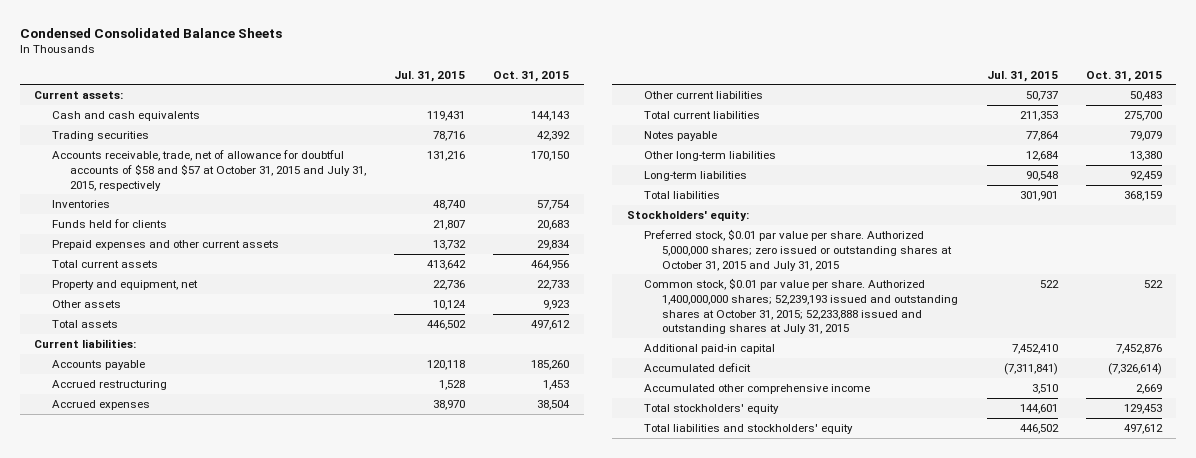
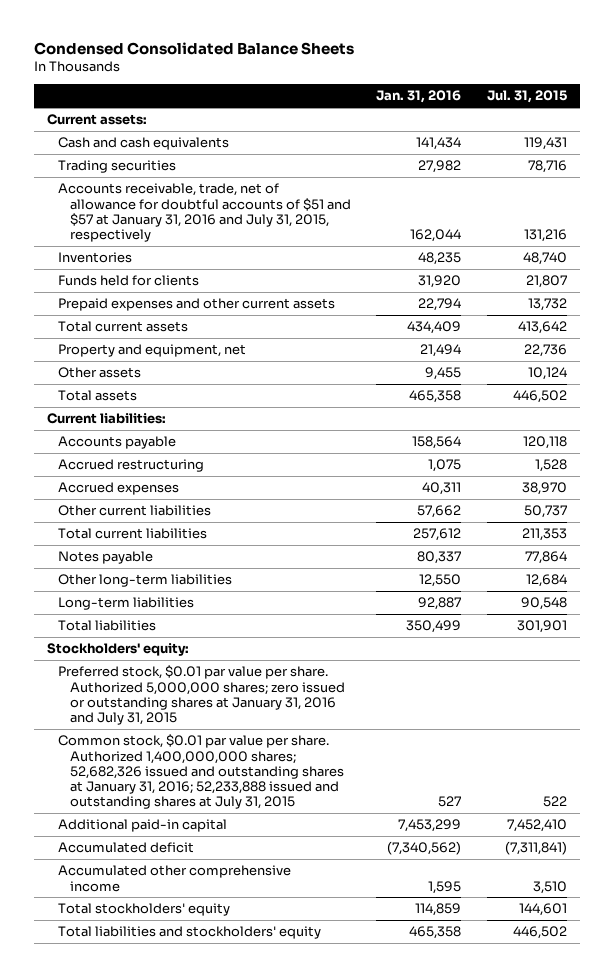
[493,70,570,82] Oct. 31, 2015 -> none
none -> [376,90,462,104] Jan. 31, 2016
[51,149,366,191] Accounts receivable, trade, net of allowance for doubtful accounts of $58 and $57 at October 31, 2015 and July 31, 2015, respectively -> [58,183,351,243] Accounts receivable, trade, net of allowance for doubtful accounts of $51 and $57 at January 31, 2016 and July 31, 2015, respectively
[644,228,953,271] Preferred stock, $0.01 par value per share. Authorized 5,000,000 shares; zero issued or outstanding shares at October 31, 2015 and July 31, 2015 -> [58,665,345,726] Preferred stock, $0.01 par value per share. Authorized 5,000,000 shares; zero issued or outstanding shares at January 31, 2016 and July 31, 2015
[644,277,959,335] Common stock, $0.01 par value per share. Authorized 1,400,000,000 shares; 52,239,193 issued and outstanding shares at October 31, 2015; 52,233,888 issued and outstanding shares at July 31, 2015 -> [58,734,344,810] Common stock, $0.01 par value per share. Authorized 1,400,000,000 shares; 52,682,326 issued and outstanding shares at January 31, 2016; 52,233,888 issued and outstanding shares at July 31, 2015

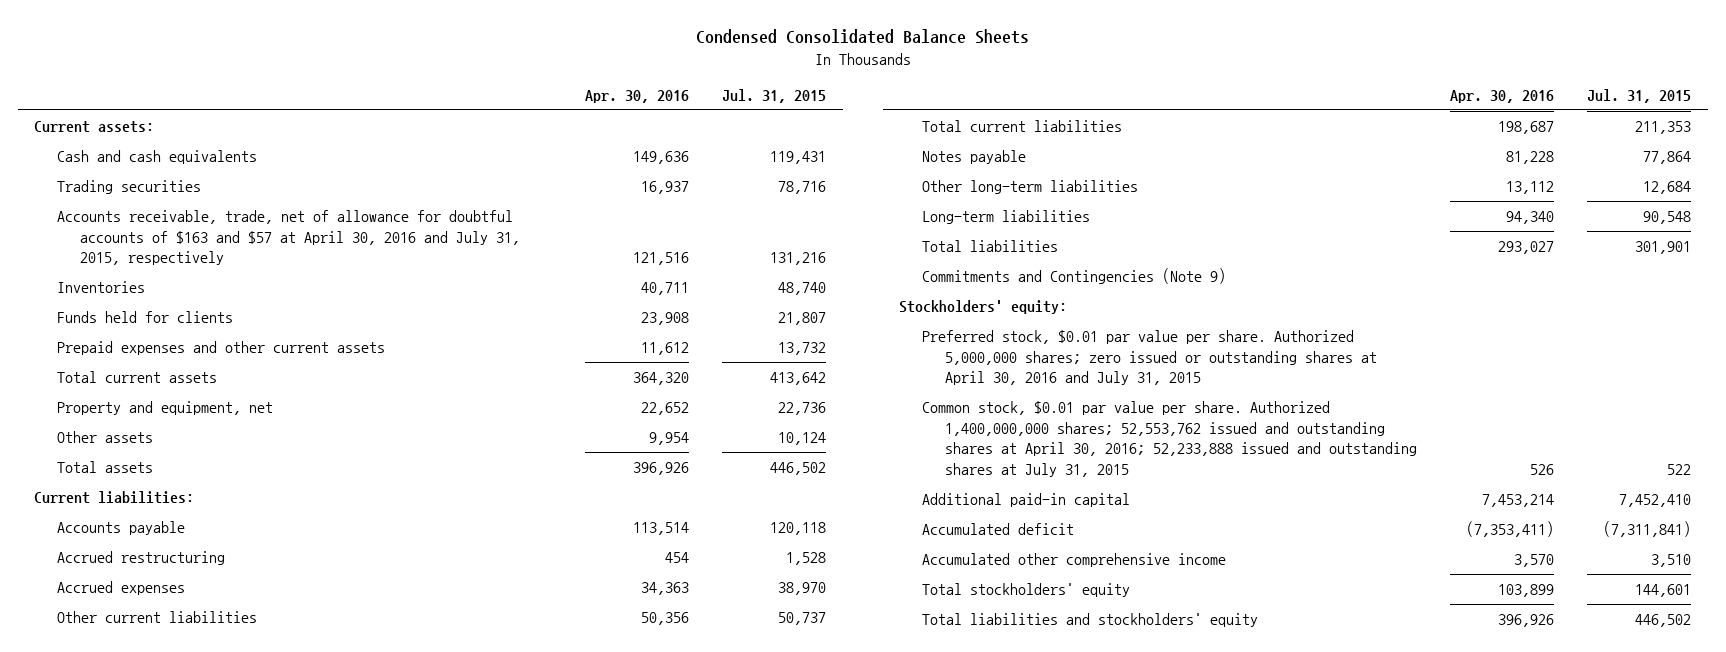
[376,90,462,104] Jan. 31, 2016 -> none
none -> [585,89,690,103] Apr. 30, 2016
[58,183,351,243] Accounts receivable, trade, net of allowance for doubtful accounts of $51 and $57 at January 31, 2016 and July 31, 2015, respectively -> [57,210,520,266] Accounts receivable, trade, net of allowance for doubtful accounts of $163 and $57 at April 30, 2016 and July 31, 2015, respectively
none -> [922,268,1227,285] Commitments and Contingencies (Note 9)
[58,665,345,726] Preferred stock, $0.01 par value per share. Authorized 5,000,000 shares; zero issued or outstanding shares at January 31, 2016 and July 31, 2015 -> [922,330,1377,386] Preferred stock, $0.01 par value per share. Authorized 5,000,000 shares; zero issued or outstanding shares at April 30, 2016 and July 31, 2015
[58,734,344,810] Common stock, $0.01 par value per share. Authorized 1,400,000,000 shares; 52,682,326 issued and outstanding shares at January 31, 2016; 52,233,888 issued and outstanding shares at July 31, 2015 -> [922,401,1417,477] Common stock, $0.01 par value per share. Authorized 1,400,000,000 shares; 52,553,762 issued and outstanding shares at April 30, 2016; 52,233,888 issued and outstanding shares at July 31, 2015

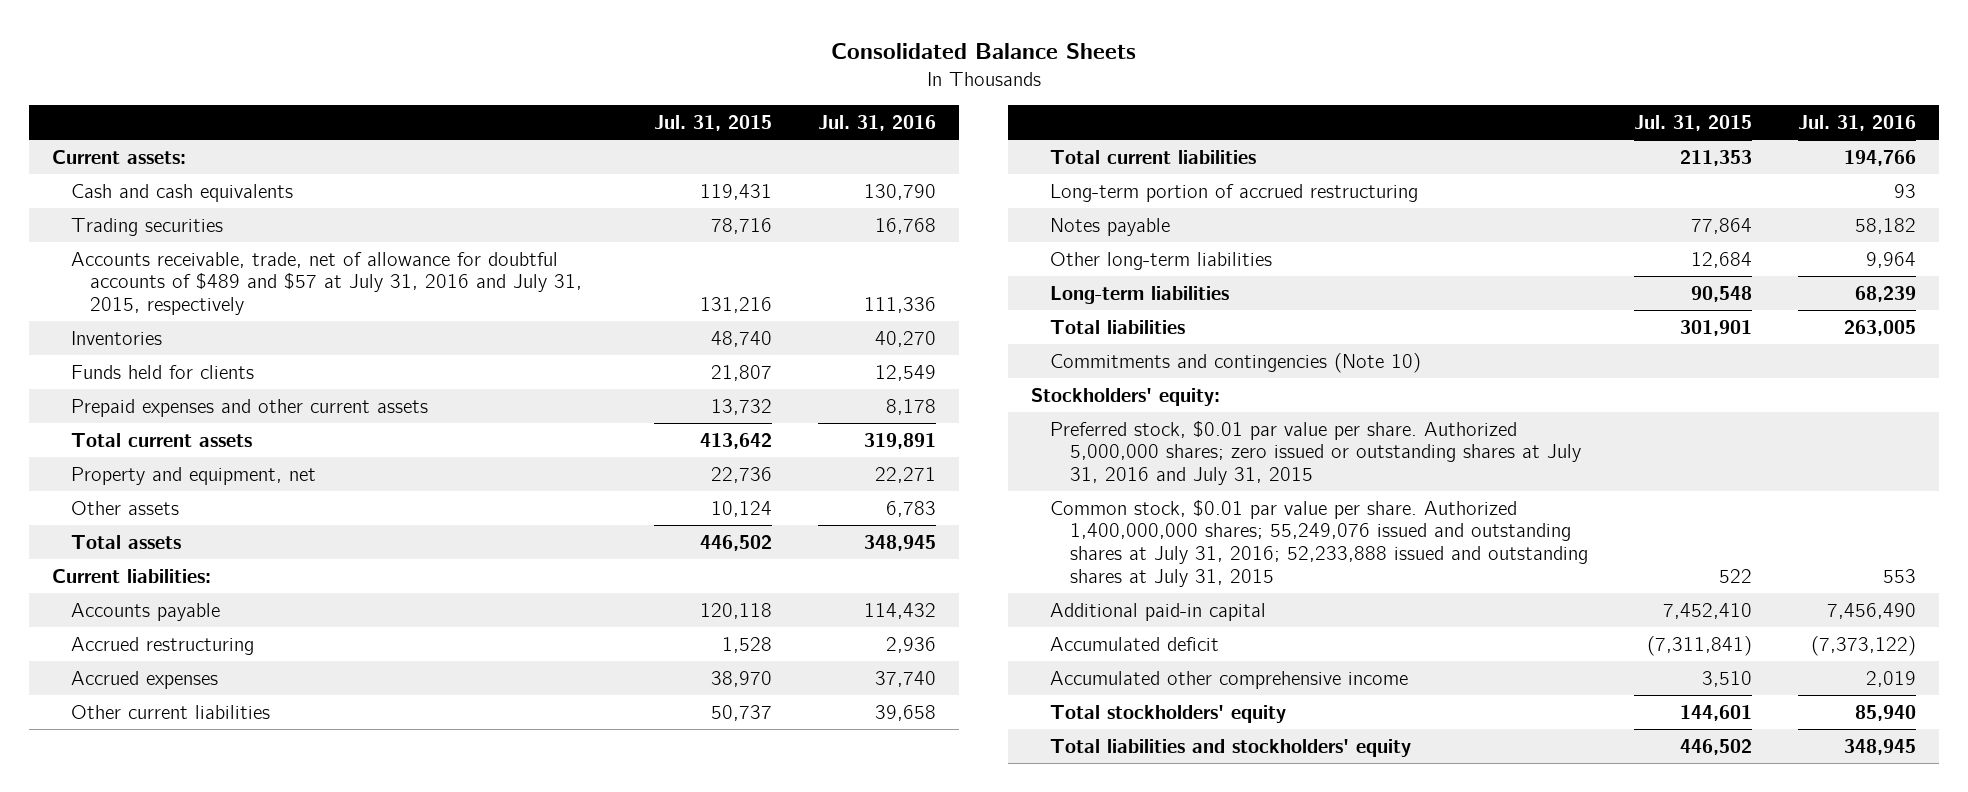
[695,29,1029,45] Condensed Consolidated Balance Sheets -> [830,43,1136,60] Consolidated Balance Sheets
[585,89,690,103] Apr. 30, 2016 -> none
none -> [818,114,937,131] Jul. 31, 2016
[57,210,520,266] Accounts receivable, trade, net of allowance for doubtful accounts of $163 and $57 at April 30, 2016 and July 31, 2015, respectively -> [71,251,583,316] Accounts receivable, trade, net of allowance for doubtful accounts of $489 and $57 at July 31, 2016 and July 31, 2015, respectively
none -> [1050,183,1419,202] Long-term portion of accrued restructuring
[922,268,1227,285] Commitments and Contingencies (Note 9) -> [1050,352,1422,373] Commitments and contingencies (Note 10)
[922,330,1377,386] Preferred stock, $0.01 par value per share. Authorized 5,000,000 shares; zero issued or outstanding shares at April 30, 2016 and July 31, 2015 -> [1050,420,1581,486] Preferred stock, $0.01 par value per share. Authorized 5,000,000 shares; zero issued or outstanding shares at July 31, 2016 and July 31, 2015
[922,401,1417,477] Common stock, $0.01 par value per share. Authorized 1,400,000,000 shares; 52,553,762 issued and outstanding shares at April 30, 2016; 52,233,888 issued and outstanding shares at July 31, 2015 -> [1050,499,1588,588] Common stock, $0.01 par value per share. Authorized 1,400,000,000 shares; 55,249,076 issued and outstanding shares at July 31, 2016; 52,233,888 issued and outstanding shares at July 31, 2015

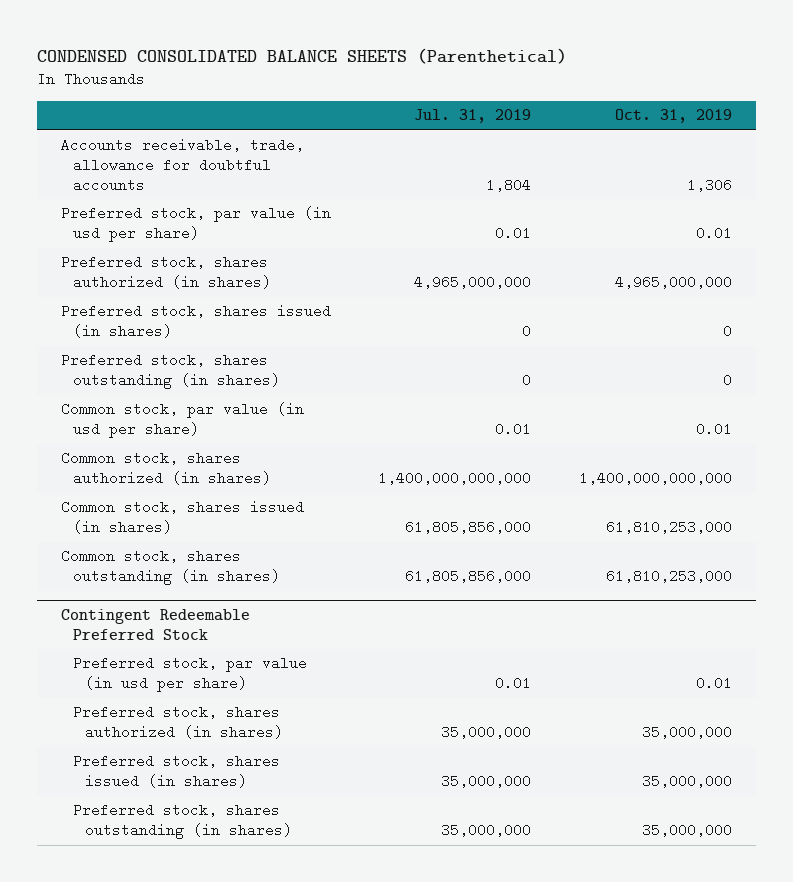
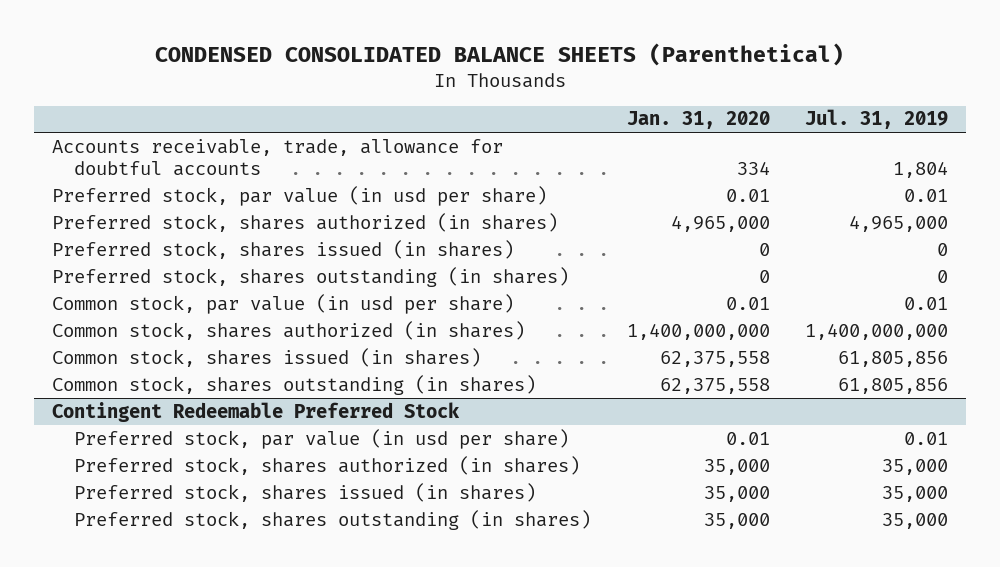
[614,109,732,124] Oct. 31, 2019 -> none
none -> [626,111,770,130] Jan. 31, 2020
[414,275,532,290] 4,965,000,000 -> [849,214,949,232] 4,965,000
[378,471,532,486] 1,400,000,000,000 -> [805,322,949,340] 1,400,000,000
[405,520,532,535] 61,805,856,000 -> [838,350,949,367] 61,805,856
[405,569,532,584] 61,805,856,000 -> [838,377,949,394] 61,805,856
[441,725,532,740] 35,000,000 -> [882,458,949,475] 35,000
[441,774,532,789] 35,000,000 -> [882,485,949,502] 35,000
[441,823,532,838] 35,000,000 -> [882,512,949,529] 35,000

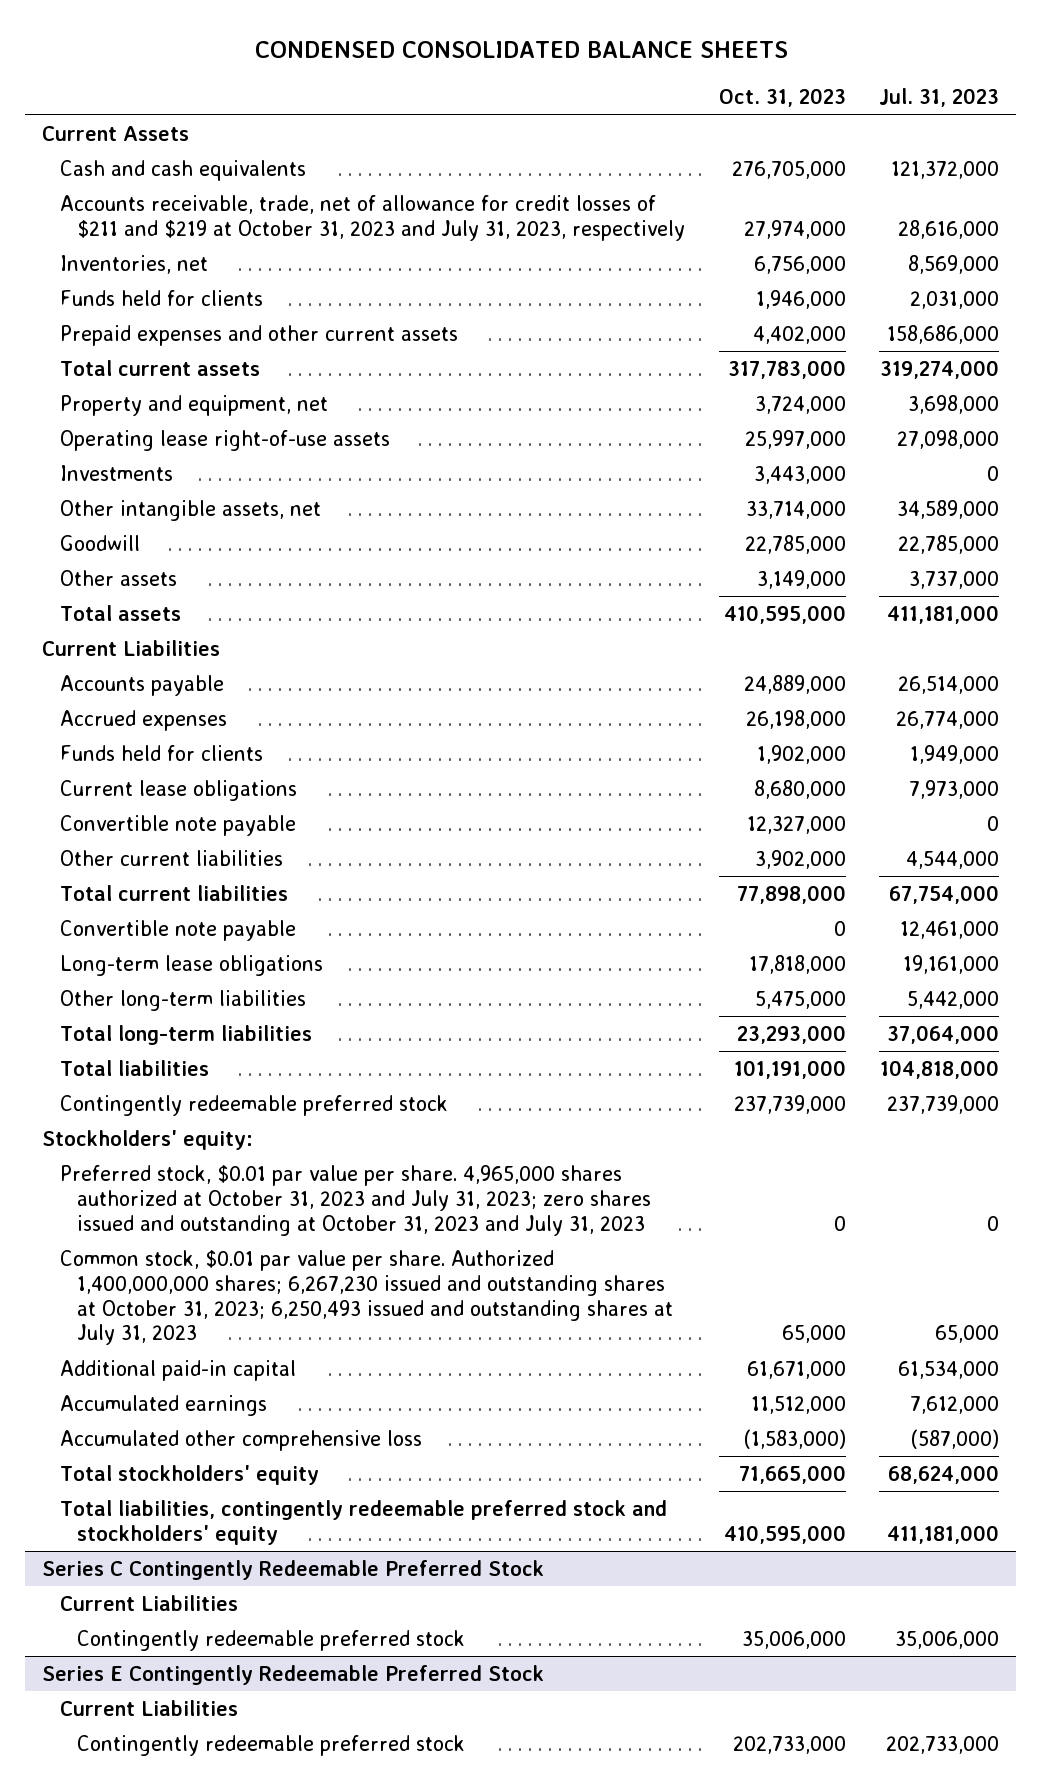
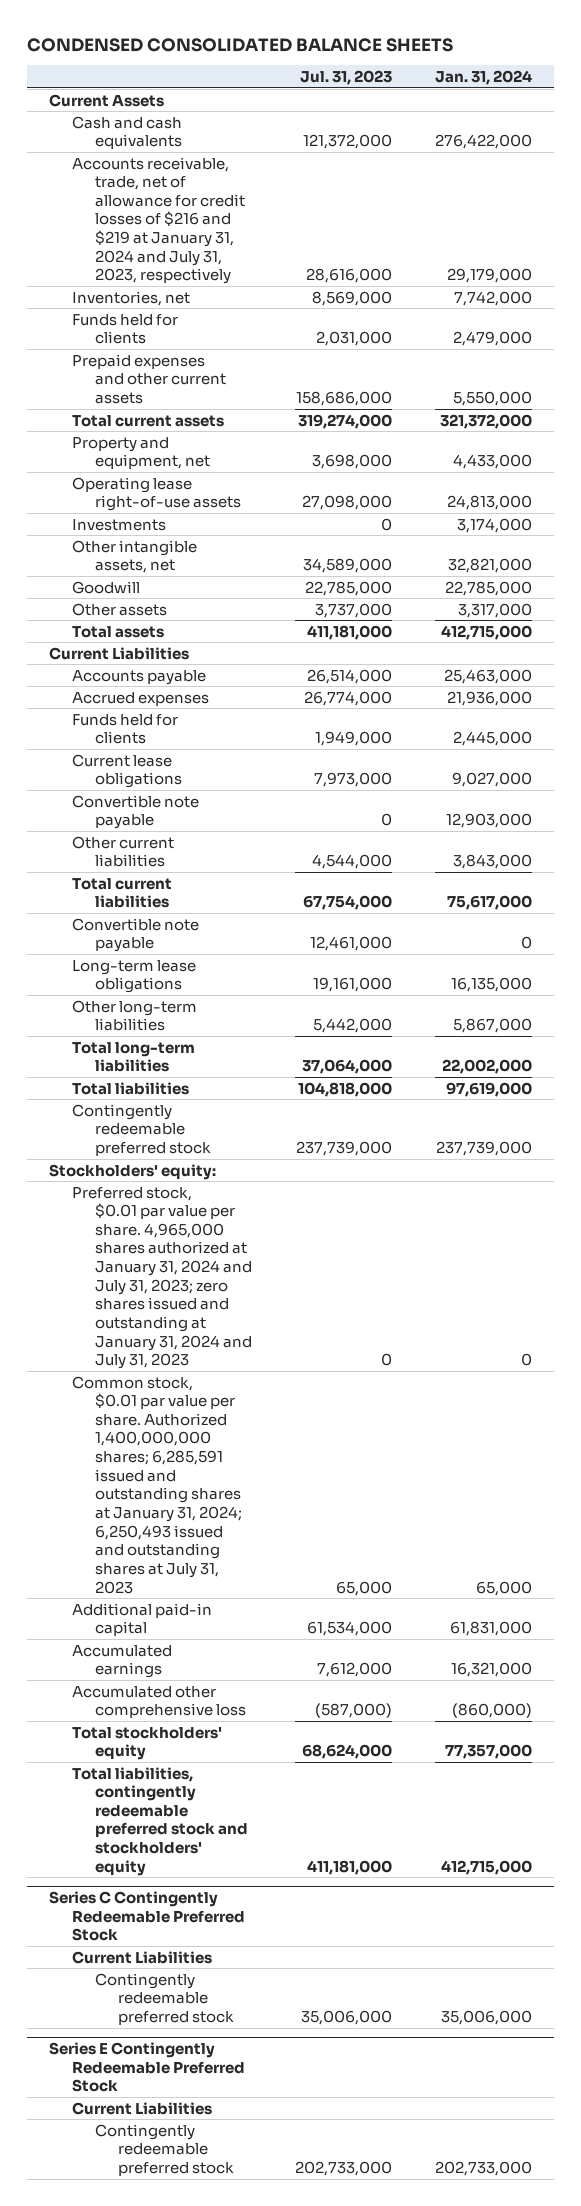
[718,88,846,108] Oct. 31, 2023 -> none
none -> [435,70,533,86] Jan. 31, 2024
[59,194,686,241] Accounts receivable, trade, net of allowance for credit losses of $211 and $219 at October 31, 2023 and July 31, 2023, respectively -> [71,156,245,285] Accounts receivable, trade, net of allowance for credit losses of $216 and $219 at January 31, 2024 and July 31, 2023, respectively
[59,1164,652,1236] Preferred stock, $0.01 par value per share. 4,965,000 shares authorized at October 31, 2023 and July 31, 2023; zero shares issued and outstanding at October 31, 2023 and July 31, 2023 -> [71,1186,252,1370] Preferred stock, $0.01 par value per share. 4,965,000 shares authorized at January 31, 2024 and July 31, 2023; zero shares issued and outstanding at January 31, 2024 and July 31, 2023
[59,1249,674,1346] Common stock, $0.01 par value per share. Authorized 1,400,000,000 shares; 6,267,230 issued and outstanding shares at October 31, 2023; 6,250,493 issued and outstanding shares at July 31, 2023 -> [71,1375,242,1594] Common stock, $0.01 par value per share. Authorized 1,400,000,000 shares; 6,285,591 issued and outstanding shares at January 31, 2024; 6,250,493 issued and outstanding shares at July 31, 2023

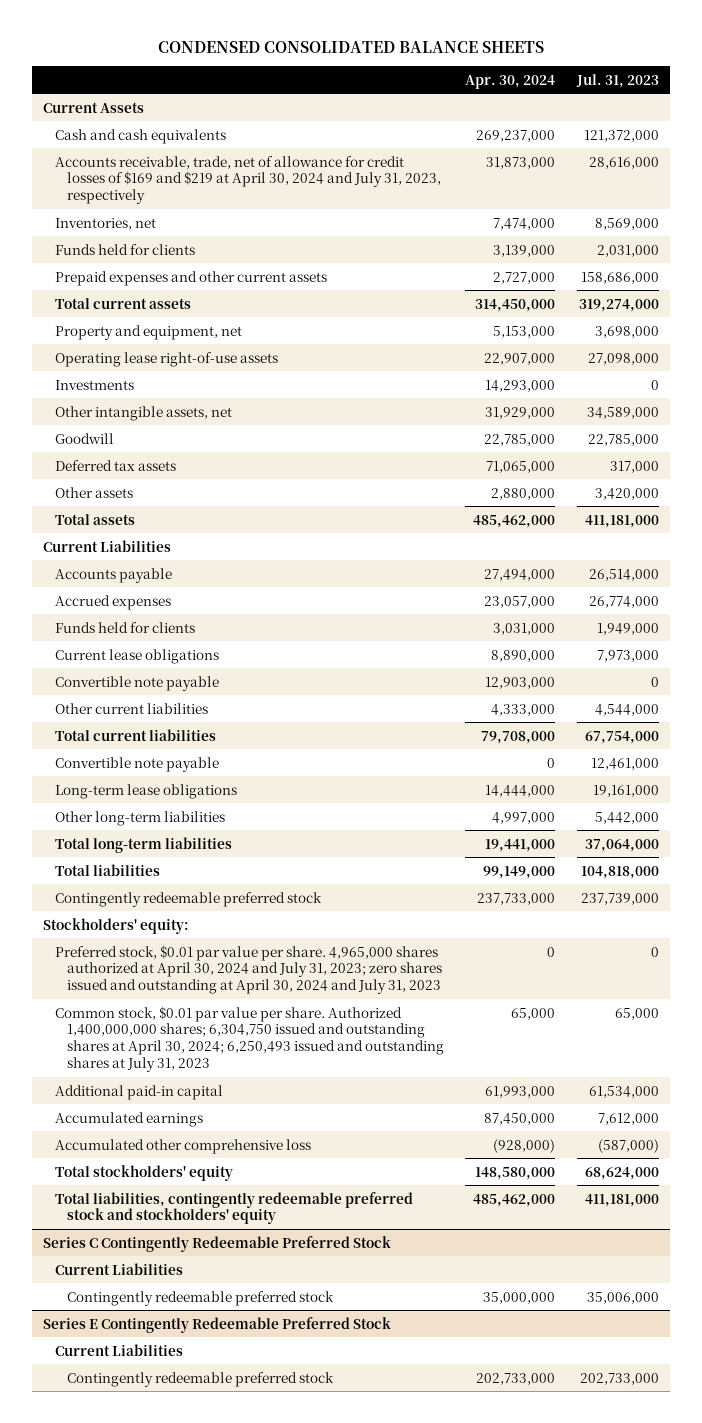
[435,70,533,86] Jan. 31, 2024 -> none
none -> [465,74,556,89] Apr. 30, 2024
[71,156,245,285] Accounts receivable, trade, net of allowance for credit losses of $216 and $219 at January 31, 2024 and July 31, 2023, respectively -> [54,155,441,205] Accounts receivable, trade, net of allowance for credit losses of $169 and $219 at April 30, 2024 and July 31, 2023, respectively
none -> [54,459,176,471] Deferred tax assets
[315,602,393,618] 3,737,000 -> [595,487,660,500] 3,420,000
[71,1186,252,1370] Preferred stock, $0.01 par value per share. 4,965,000 shares authorized at January 31, 2024 and July 31, 2023; zero shares issued and outstanding at January 31, 2024 and July 31, 2023 -> [54,944,442,995] Preferred stock, $0.01 par value per share. 4,965,000 shares authorized at April 30, 2024 and July 31, 2023; zero shares issued and outstanding at April 30, 2024 and July 31, 2023
[71,1375,242,1594] Common stock, $0.01 par value per share. Authorized 1,400,000,000 shares; 6,285,591 issued and outstanding shares at January 31, 2024; 6,250,493 issued and outstanding shares at July 31, 2023 -> [54,1005,444,1072] Common stock, $0.01 par value per share. Authorized 1,400,000,000 shares; 6,304,750 issued and outstanding shares at April 30, 2024; 6,250,493 issued and outstanding shares at July 31, 2023

